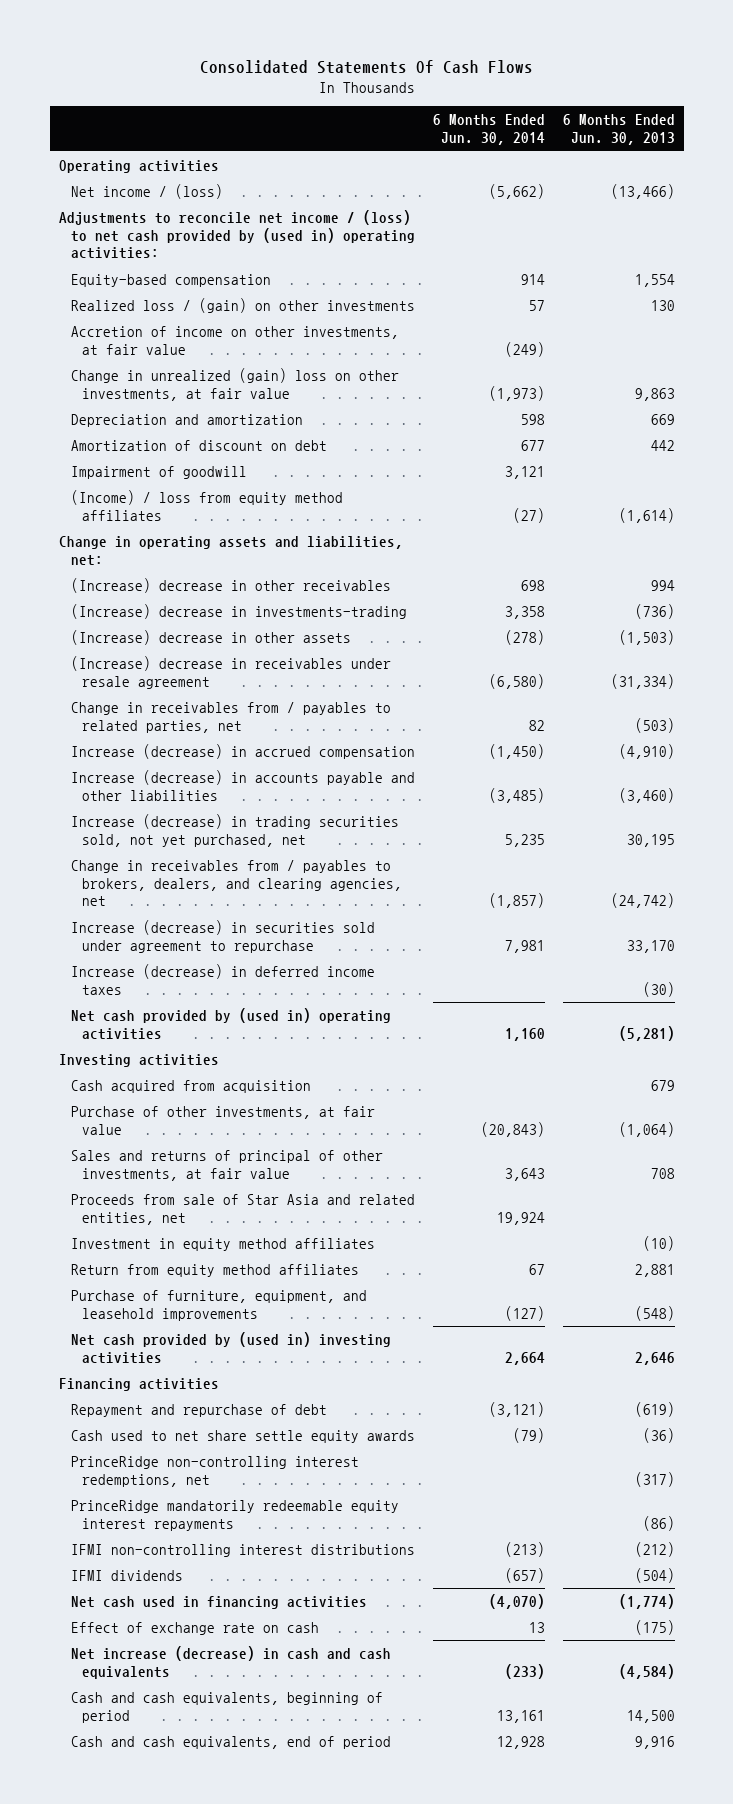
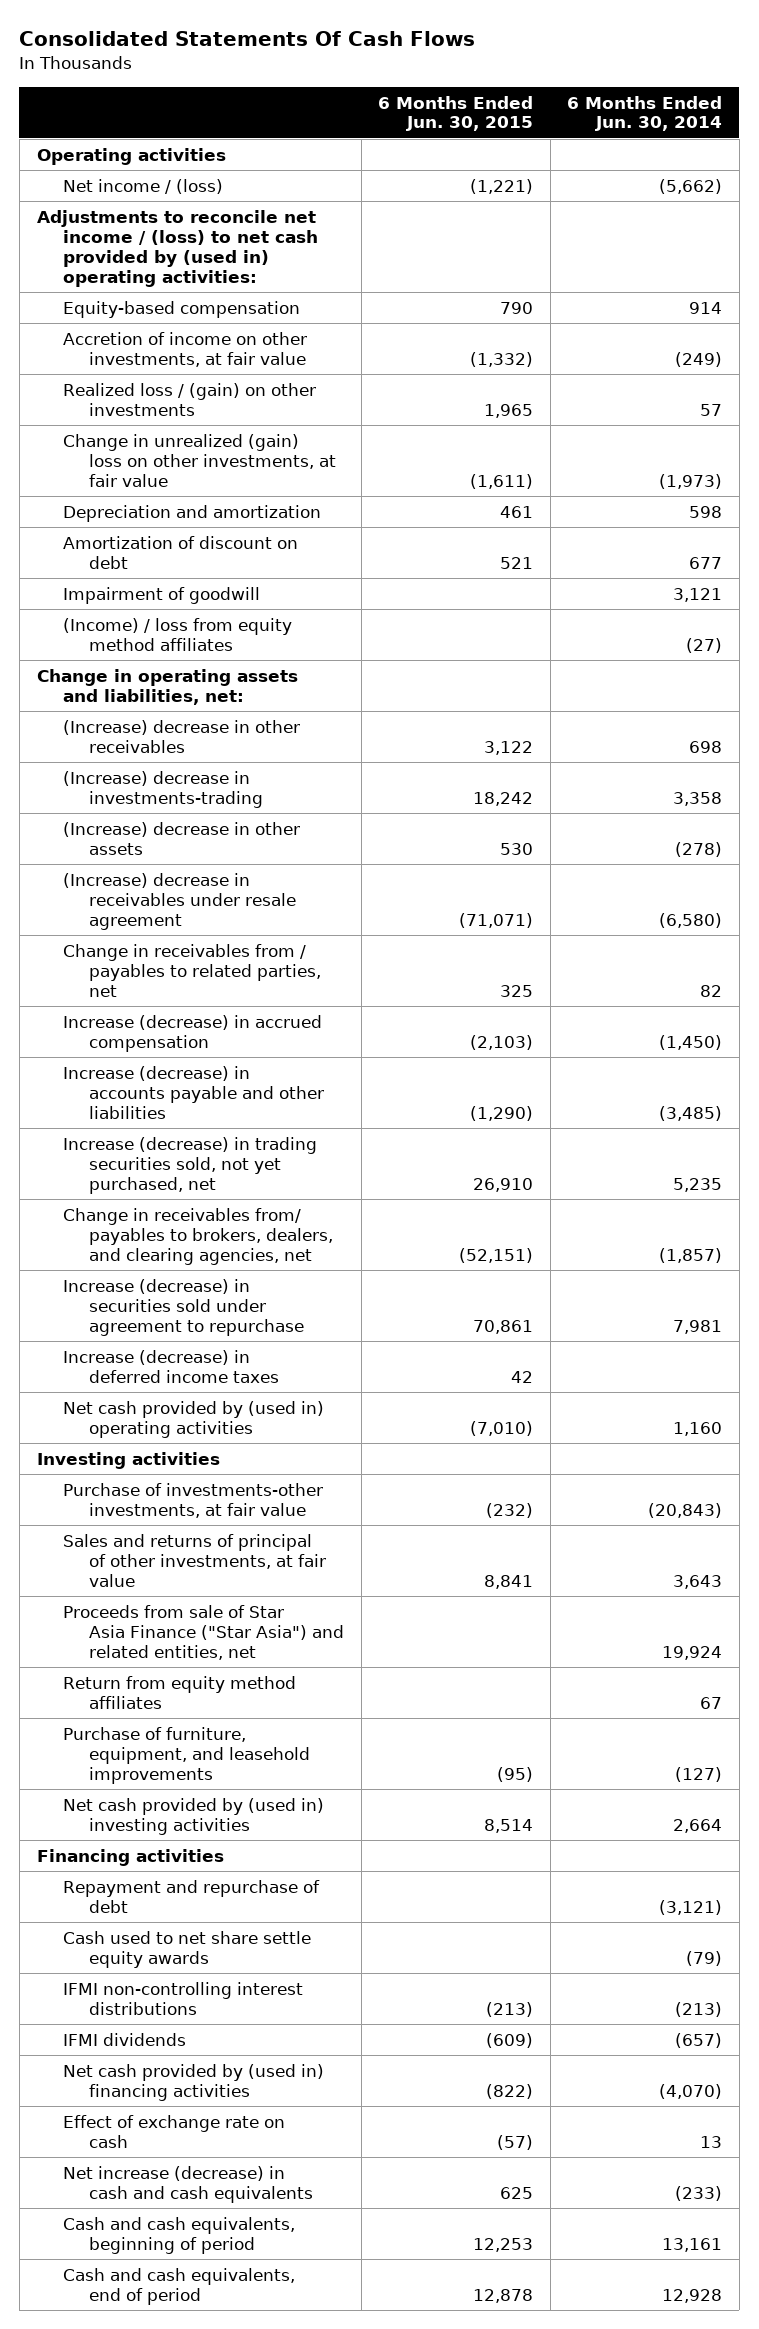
[562,114,675,145] 6 Months Ended Jun. 30, 2013 -> none
none -> [378,95,534,132] 6 Months Ended Jun. 30, 2015
[70,297,415,313] Realized loss / (gain) on other investments -> [62,383,316,416] Realized loss / (gain) on other investments
[70,859,403,907] Change in receivables from / payables to brokers, dealers, and clearing agencies, net -> [62,1208,333,1265] Change in receivables from/ payables to brokers, dealers, and clearing agencies, net
[70,1079,311,1093] Cash acquired from acquisition -> none
[70,1105,375,1135] Purchase of other investments, at fair value -> [62,1483,323,1518] Purchase of investments-other investments, at fair value
[70,1237,375,1251] Investment in equity method affiliates -> none
[70,1193,415,1225] Proceeds from sale of Star Asia and related entities, net -> [62,1605,344,1660] Proceeds from sale of Star Asia Finance ("Star Asia") and related entities, net
[70,1455,359,1487] PrinceRidge non-controlling interest redemptions, net -> none
[70,1499,399,1531] PrinceRidge mandatorily redeemable equity interest repayments -> none
[70,1595,367,1609] Net cash used in financing activities -> [62,2064,324,2101] Net cash provided by (used in) financing activities

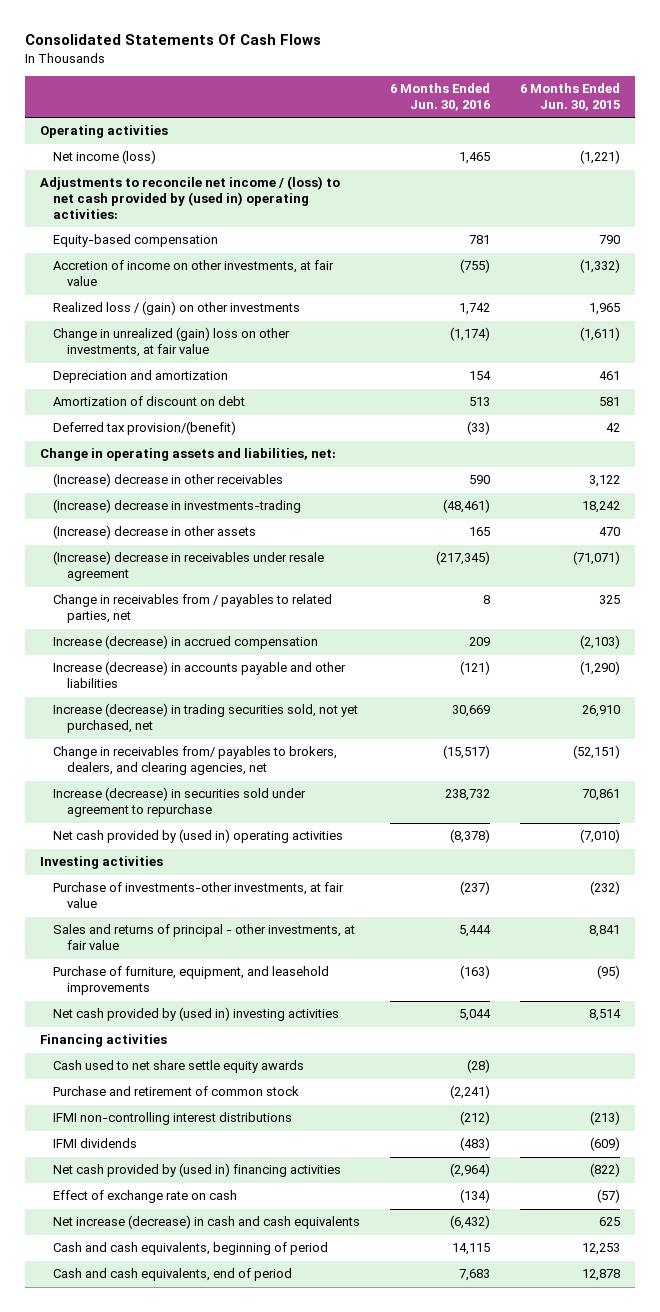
[567,95,723,132] 6 Months Ended Jun. 30, 2014 -> none
none -> [390,83,491,112] 6 Months Ended Jun. 30, 2016
[62,179,223,195] Net income / (loss) -> [53,150,157,165] Net income (loss)
[62,587,260,605] Impairment of goodwill -> none
[62,618,292,651] (Income) / loss from equity method affiliates -> none
[500,556,534,569] 521 -> [598,397,620,407] 581
none -> [53,421,237,436] Deferred tax provision/(benefit)
[500,842,534,855] 530 -> [598,527,620,537] 470
[62,1350,279,1383] Increase (decrease) in deferred income taxes -> none
[62,1605,344,1660] Proceeds from sale of Star Asia Finance ("Star Asia") and related entities, net -> none
[62,1676,296,1709] Return from equity method affiliates -> none
[62,1534,326,1587] Sales and returns of principal of other investments, at fair value -> [53,924,356,951] Sales and returns of principal - other investments, at fair value
[62,1880,320,1913] Repayment and repurchase of debt -> none
none -> [53,1086,300,1097] Purchase and retirement of common stock

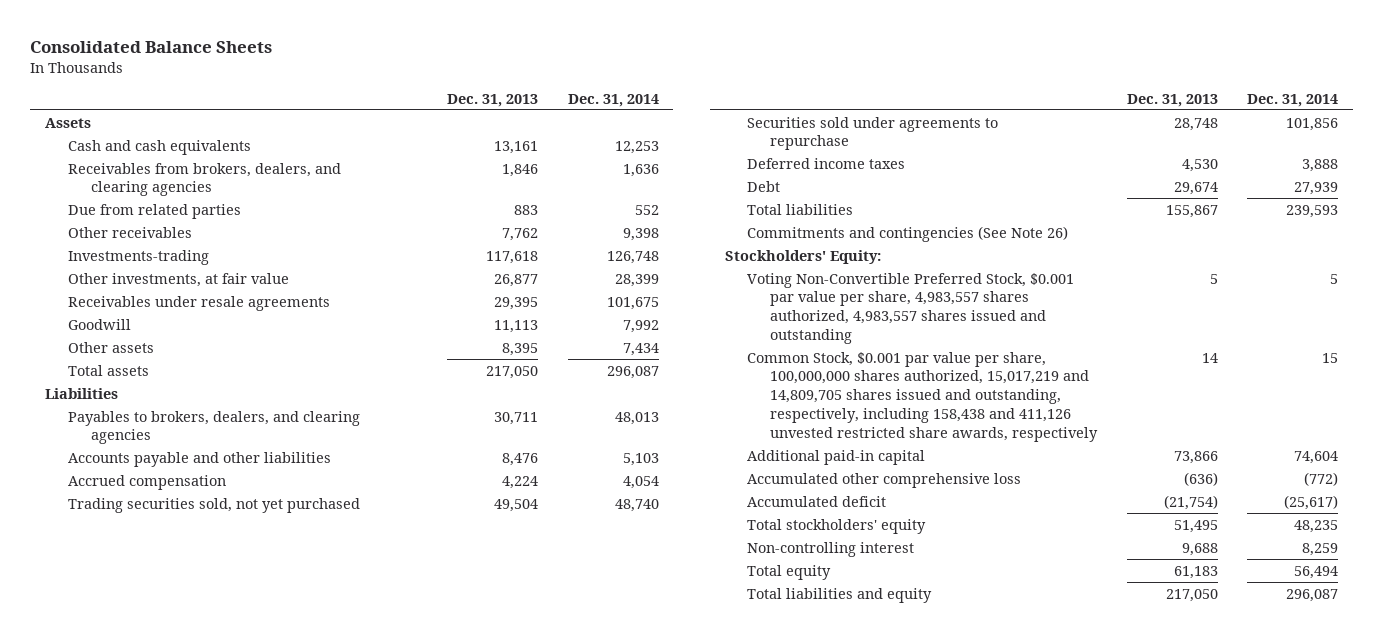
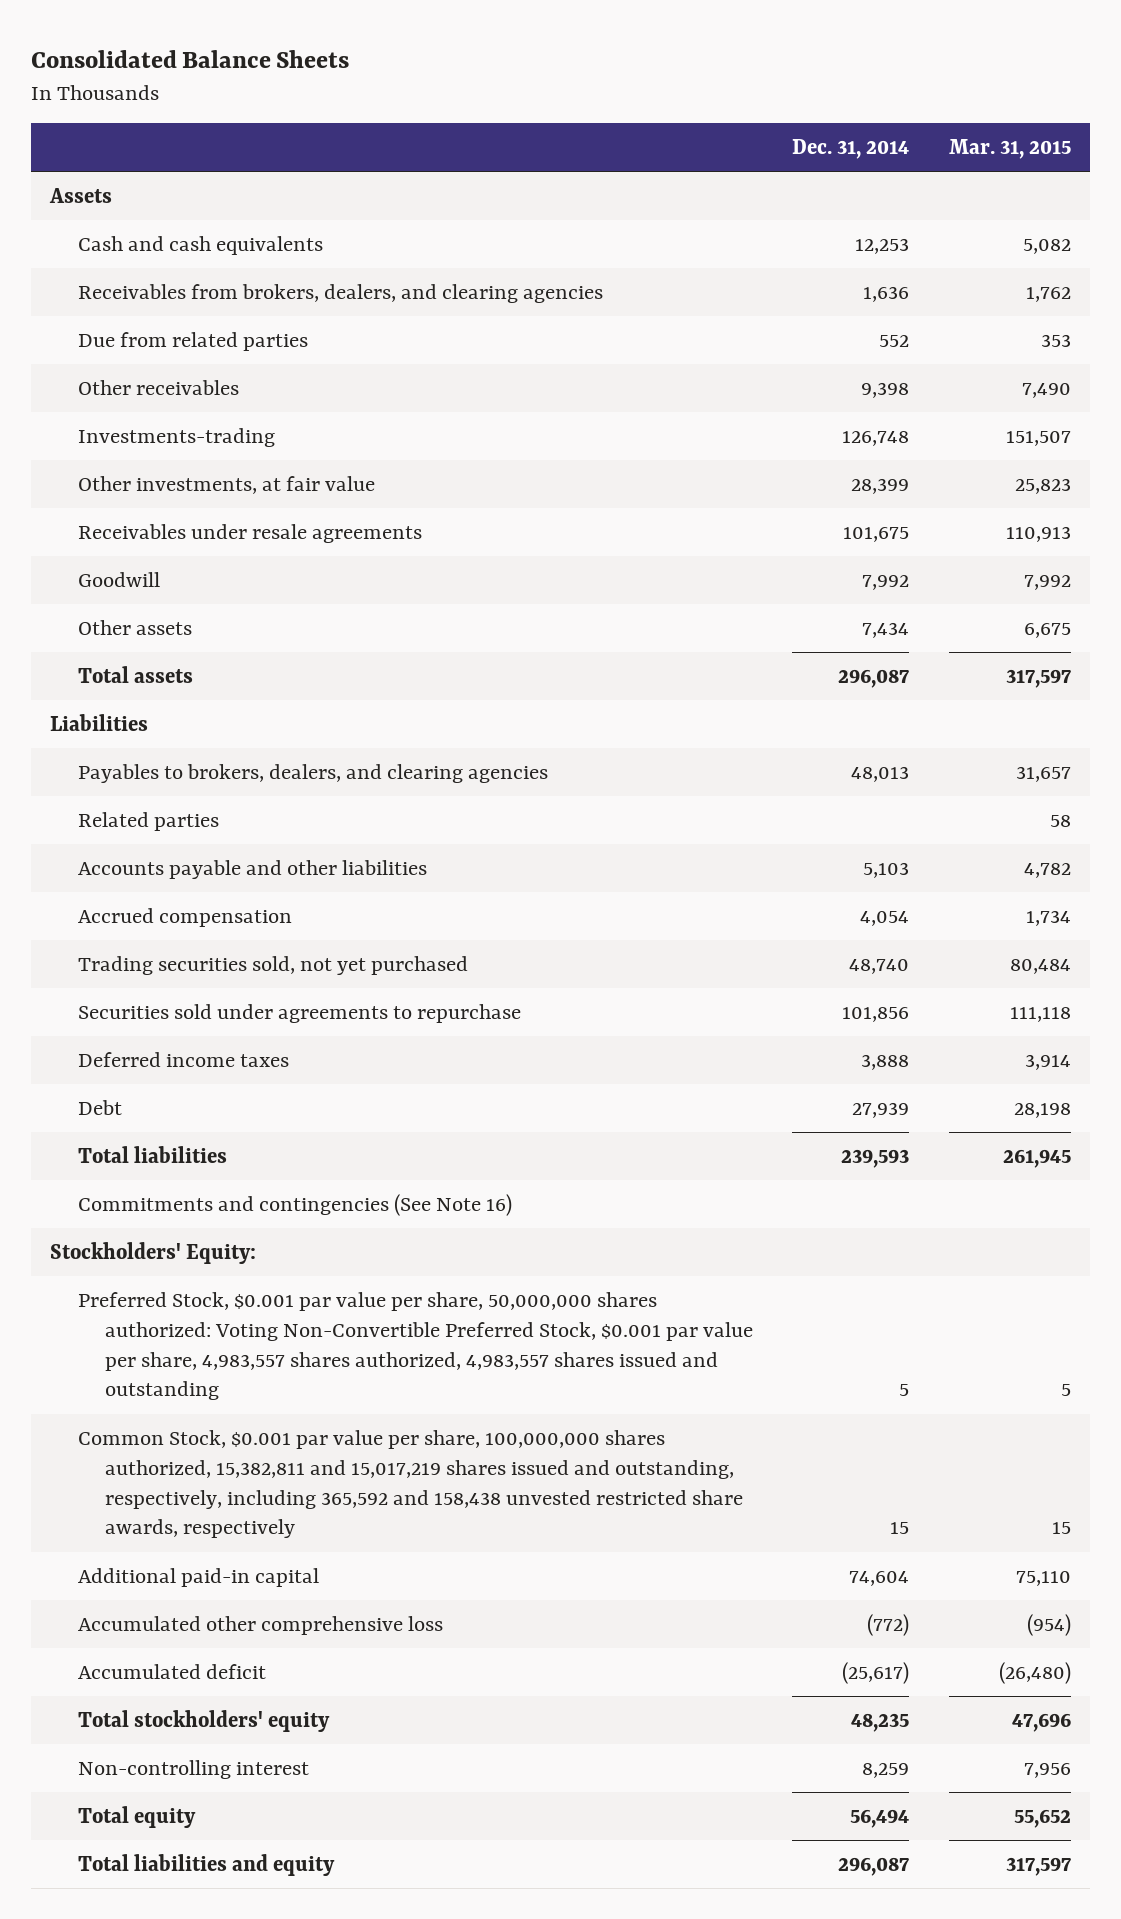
[447,93,539,107] Dec. 31, 2013 -> none
none -> [948,139,1071,160] Mar. 31, 2015
none -> [77,811,219,831] Related parties
[747,225,1069,242] Commitments and contingencies (See Note 26) -> [77,1193,512,1216] Commitments and contingencies (See Note 16)
[747,272,1075,345] Voting Non-Convertible Preferred Stock, $0.001 par value per share, 4,983,557 shares authorized, 4,983,557 shares issued and outstanding -> [77,1291,754,1401] Preferred Stock, $0.001 par value per share, 50,000,000 shares authorized: Voting Non-Convertible Preferred Stock, $0.001 par value per share, 4,983,557 shares authorized, 4,983,557 shares issued and outstanding
[747,351,1099,443] Common Stock, $0.001 par value per share, 100,000,000 shares authorized, 15,017,219 and 14,809,705 shares issued and outstanding, respectively, including 158,438 and 411,126 unvested restricted share awards, respectively -> [77,1429,744,1539] Common Stock, $0.001 par value per share, 100,000,000 shares authorized, 15,382,811 and 15,017,219 shares issued and outstanding, respectively, including 365,592 and 158,438 unvested restricted share awards, respectively

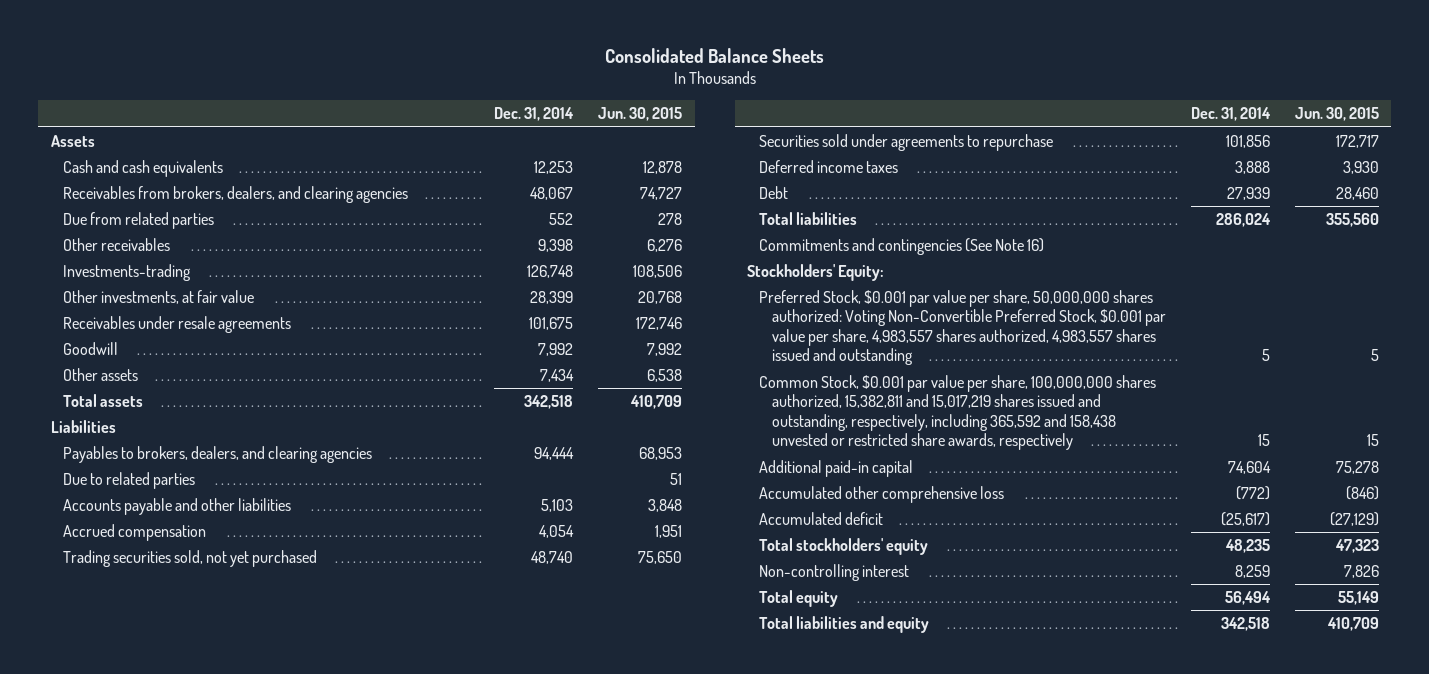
[948,139,1071,160] Mar. 31, 2015 -> none
none -> [598,107,683,122] Jun. 30, 2015
[863,285,910,302] 1,636 -> [530,187,574,201] 48,067
[838,668,910,688] 296,087 -> [524,395,574,410] 342,518
[851,765,910,782] 48,013 -> [534,447,575,461] 94,444
[77,811,219,831] Related parties -> [63,472,196,490] Due to related parties
[841,1148,910,1168] 239,593 -> [1215,213,1271,228] 286,024
[77,1429,744,1539] Common Stock, $0.001 par value per share, 100,000,000 shares authorized, 15,382,811 and 15,017,219 shares issued and outstanding, respectively, including 365,592 and 158,438 unvested restricted share awards, respectively -> [759,375,1157,451] Common Stock, $0.001 par value per share, 100,000,000 shares authorized, 15,382,811 and 15,017,219 shares issued and outstanding, respectively, including 365,592 and 158,438 unvested or restricted share awards, respectively
[838,1856,910,1876] 296,087 -> [1220,617,1270,632] 342,518

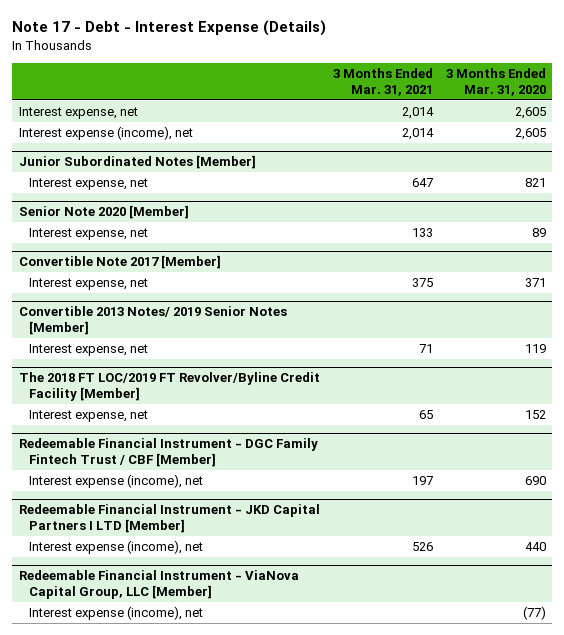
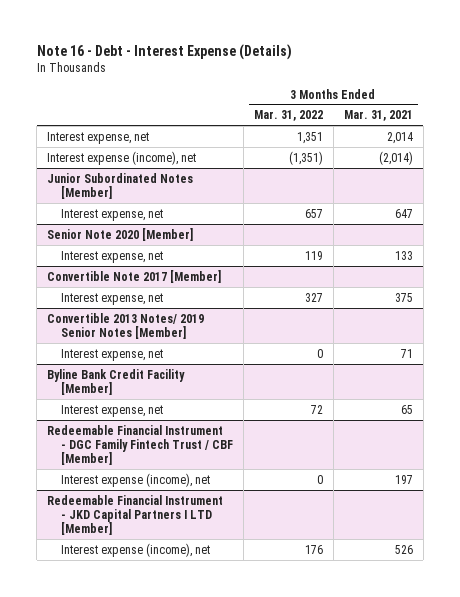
[12,20,327,37] Note 17 - Debt - Interest Expense (Details) -> [36,43,292,60] Note 16 - Debt - Interest Expense (Details)
[445,67,546,96] 3 Months Ended Mar. 31, 2020 -> none
none -> [254,110,324,122] Mar. 31, 2022
[401,128,434,141] 2,014 -> [378,150,413,165] (2,014)
[18,372,320,402] The 2018 FT LOC/2019 FT Revolver/Byline Credit Facility [Member] -> none
none -> [47,368,186,395] Byline Bank Credit Facility [Member]
[18,570,299,600] Redeemable Financial Instrument - ViaNova Capital Group, LLC [Member] -> none
[28,606,203,621] Interest expense (income), net -> none

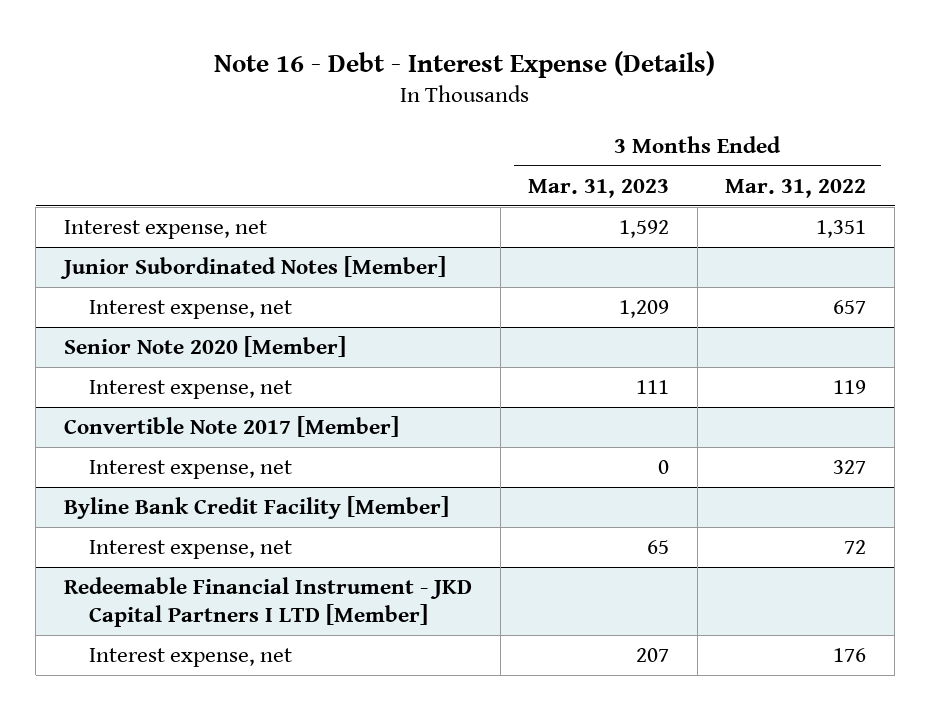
[343,110,413,122] Mar. 31, 2021 -> none
none -> [528,178,670,198] Mar. 31, 2023
[47,150,197,165] Interest expense (income), net -> none
[47,312,205,339] Convertible 2013 Notes/ 2019 Senior Notes [Member] -> none
[61,348,164,361] Interest expense, net -> none
[47,424,234,465] Redeemable Financial Instrument - DGC Family Fintech Trust / CBF [Member] -> none
[61,472,211,487] Interest expense (income), net -> none
[61,542,211,557] Interest expense (income), net -> [88,648,292,668] Interest expense, net

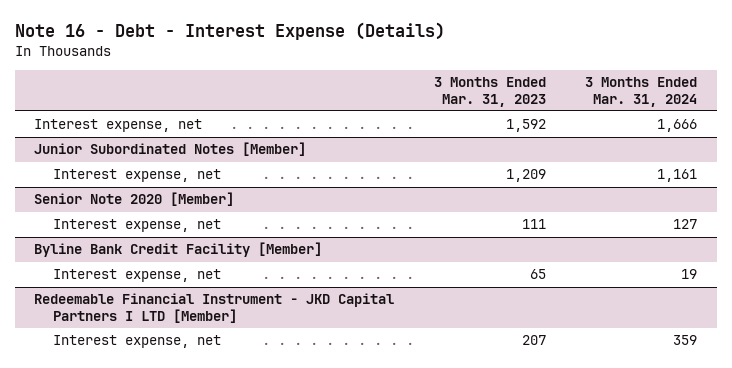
[725,178,867,198] Mar. 31, 2022 -> none
none -> [585,77,698,107] 3 Months Ended Mar. 31, 2024
[64,416,400,438] Convertible Note 2017 [Member] -> none
[88,460,292,480] Interest expense, net -> none

